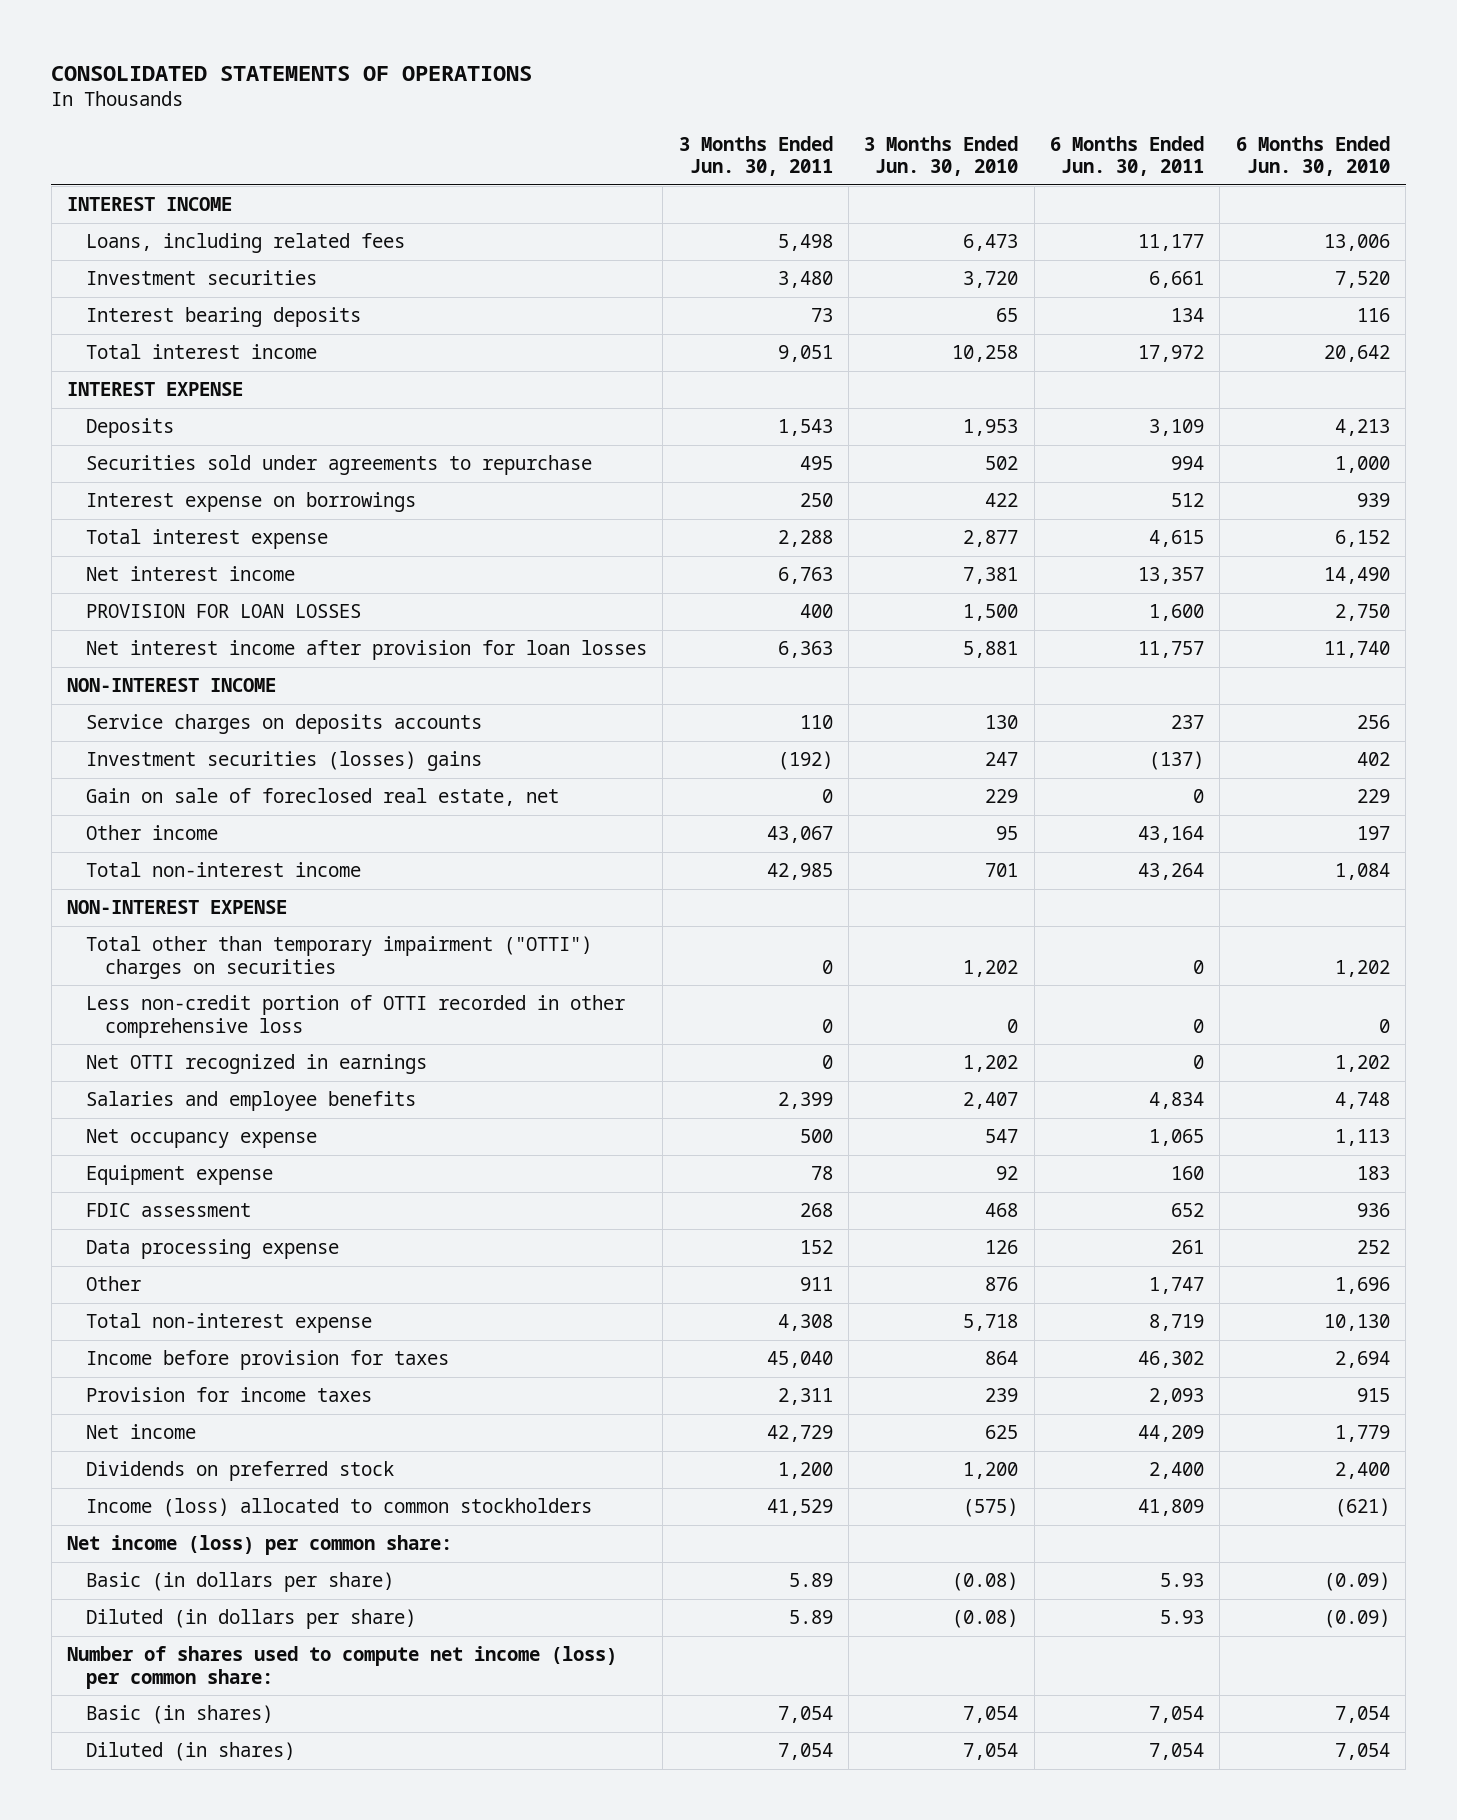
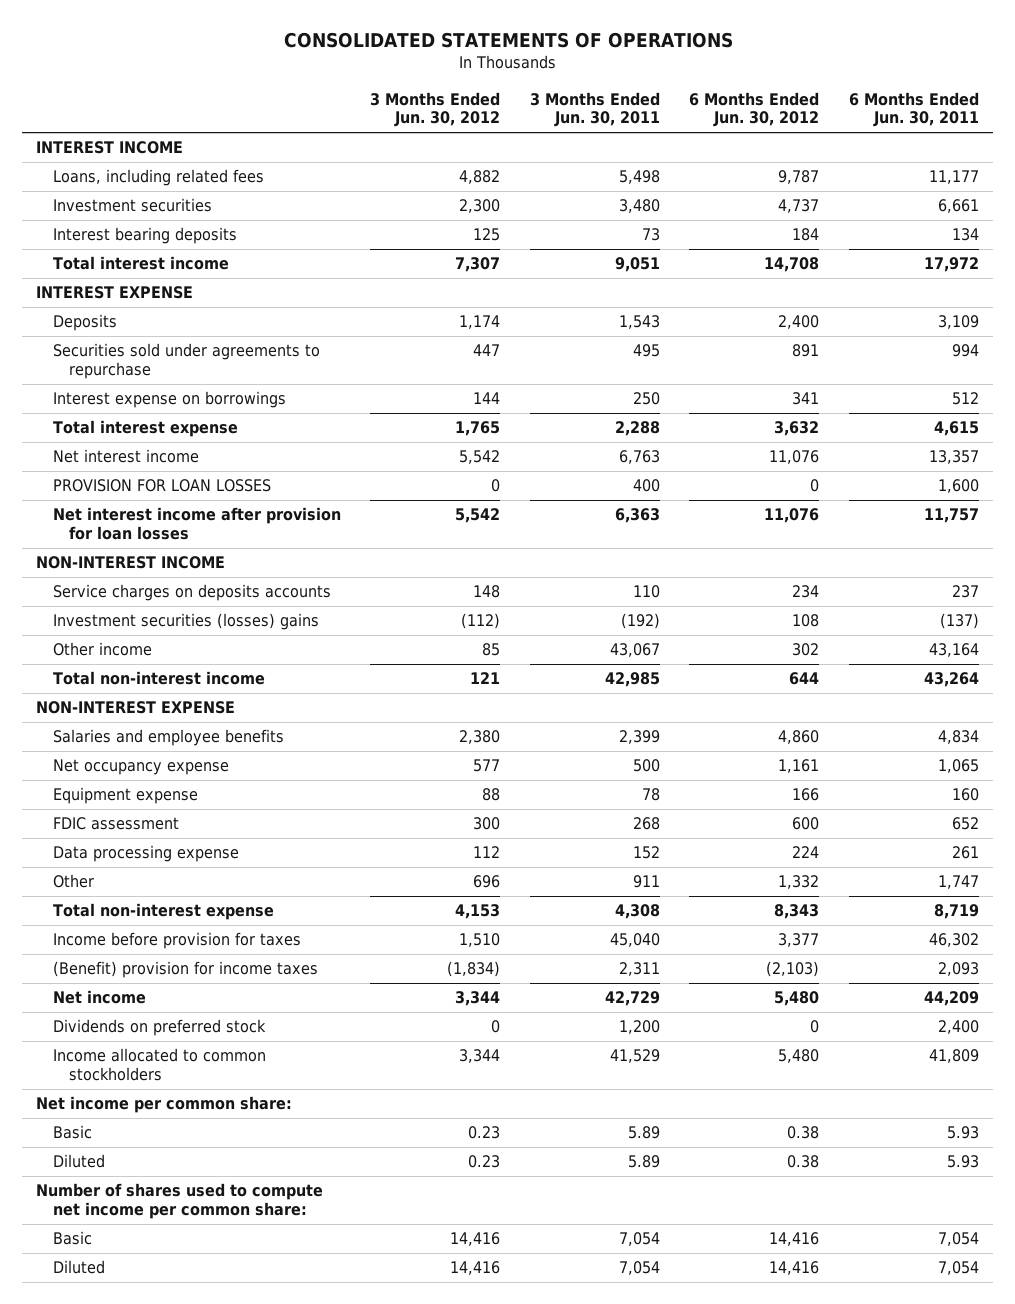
[864,135,1019,177] 3 Months Ended Jun. 30, 2010 -> none
[1235,135,1390,177] 6 Months Ended Jun. 30, 2010 -> none
none -> [370,91,501,128] 3 Months Ended Jun. 30, 2012
none -> [689,91,820,128] 6 Months Ended Jun. 30, 2012
[86,788,560,807] Gain on sale of foreclosed real estate, net -> none
[86,936,593,979] Total other than temporary impairment ("OTTI") charges on securities -> none
[86,995,626,1038] Less non-credit portion of OTTI recorded in other comprehensive loss -> none
[86,1054,428,1075] Net OTTI recognized in earnings -> none
[86,1387,373,1403] Provision for income taxes -> [52,961,318,979] (Benefit) provision for income taxes
[86,1498,593,1518] Income (loss) allocated to common stockholders -> [52,1048,266,1082] Income allocated to common stockholders
[66,1535,452,1556] Net income (loss) per common share: -> [36,1096,293,1114] Net income per common share:
[86,1572,395,1593] Basic (in dollars per share) -> [52,1125,92,1140] Basic
[86,1609,417,1630] Diluted (in dollars per share) -> [52,1154,105,1169] Diluted
[66,1646,617,1689] Number of shares used to compute net income (loss) per common share: -> [36,1183,324,1220] Number of shares used to compute net income per common share:
[86,1705,274,1725] Basic (in shares) -> [52,1231,92,1246] Basic
[86,1742,296,1762] Diluted (in shares) -> [52,1260,105,1275] Diluted

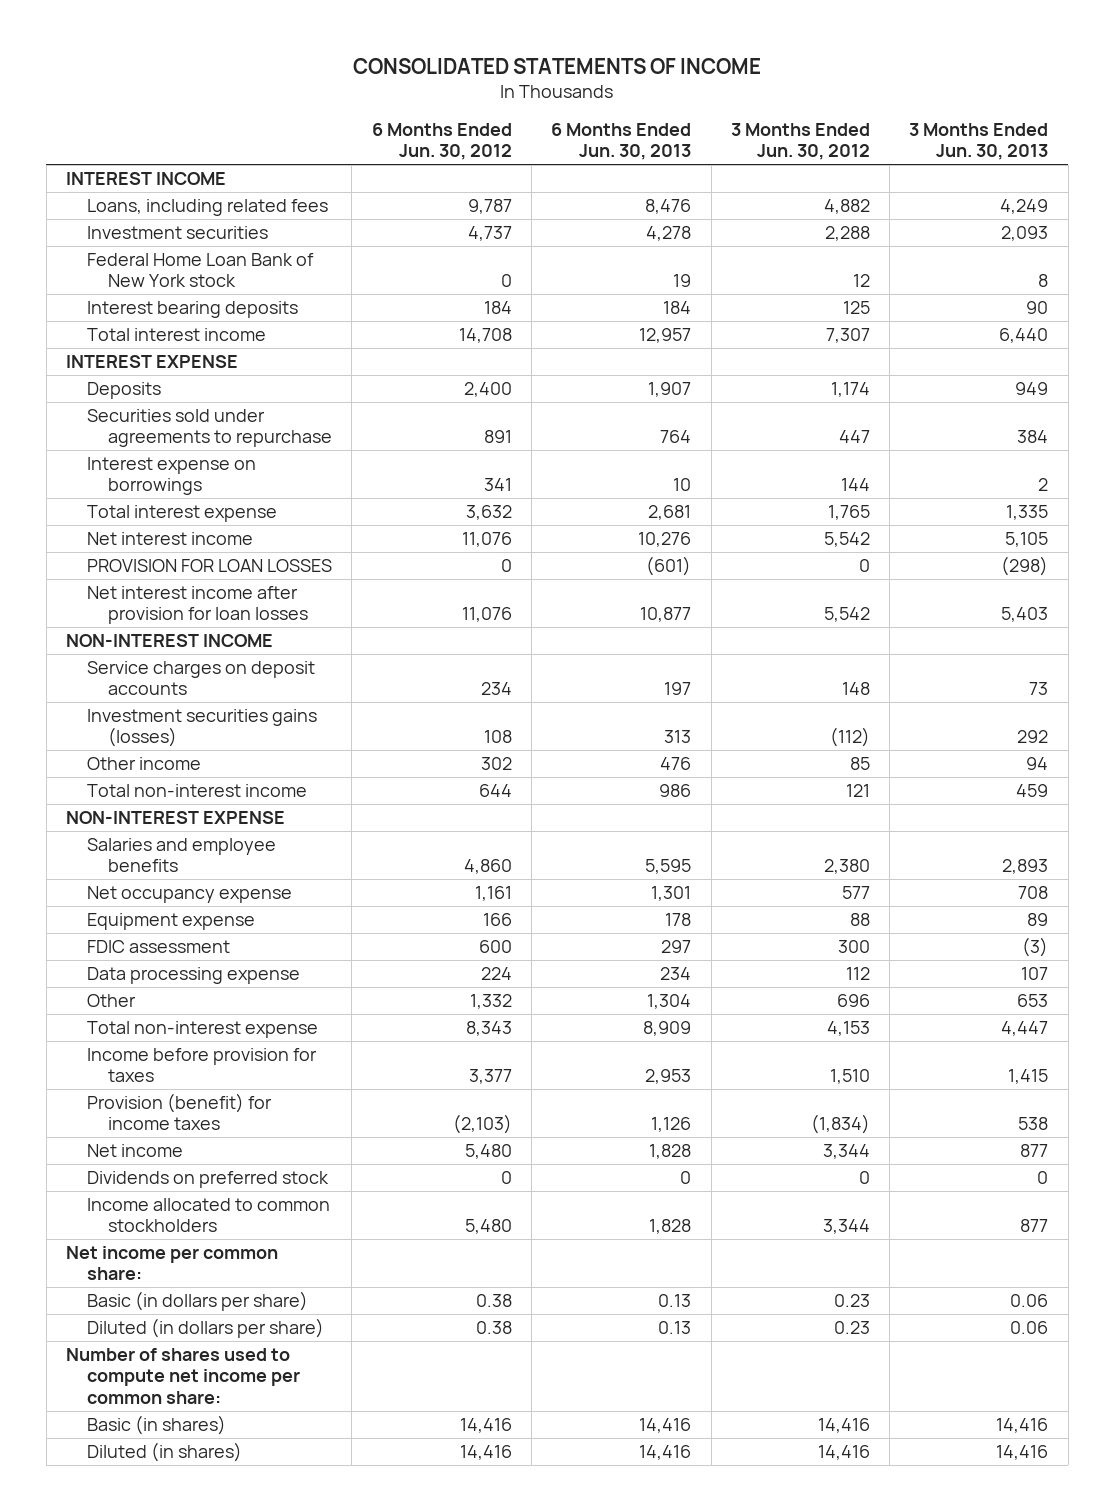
[283,31,733,48] CONSOLIDATED STATEMENTS OF OPERATIONS -> [353,57,762,74] CONSOLIDATED STATEMENTS OF INCOME
[529,91,660,128] 3 Months Ended Jun. 30, 2011 -> none
[848,91,979,128] 6 Months Ended Jun. 30, 2011 -> none
none -> [551,122,692,161] 6 Months Ended Jun. 30, 2013
none -> [909,122,1049,161] 3 Months Ended Jun. 30, 2013
[459,199,501,214] 2,300 -> [824,226,870,242] 2,288
none -> [87,253,315,288] Federal Home Loan Bank of New York stock
[52,584,331,602] Service charges on deposits accounts -> [87,661,316,696] Service charges on deposit accounts
[52,613,319,631] Investment securities (losses) gains -> [87,709,318,748] Investment securities gains (losses)
[52,961,318,979] (Benefit) provision for income taxes -> [87,1093,273,1131] Provision (benefit) for income taxes
[52,1125,92,1140] Basic -> [87,1291,309,1312] Basic (in dollars per share)
[52,1154,105,1169] Diluted -> [87,1318,325,1339] Diluted (in dollars per share)
[52,1231,92,1246] Basic -> [87,1415,227,1436] Basic (in shares)
[52,1260,105,1275] Diluted -> [87,1442,243,1463] Diluted (in shares)

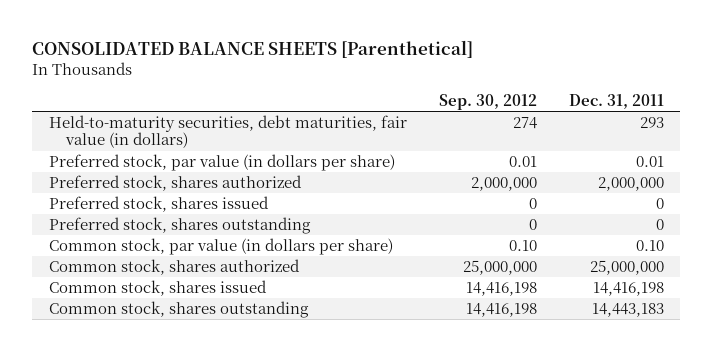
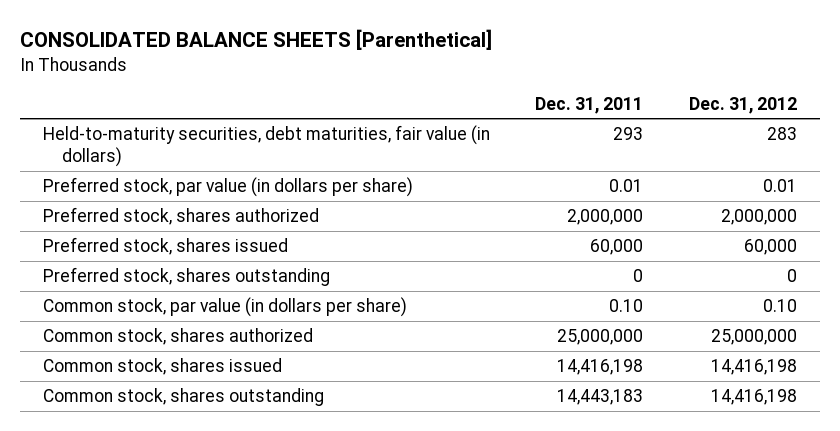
[438,94,537,111] Sep. 30, 2012 -> none
none -> [689,96,798,114] Dec. 31, 2012
[656,197,665,209] 0 -> [590,239,644,256] 60,000

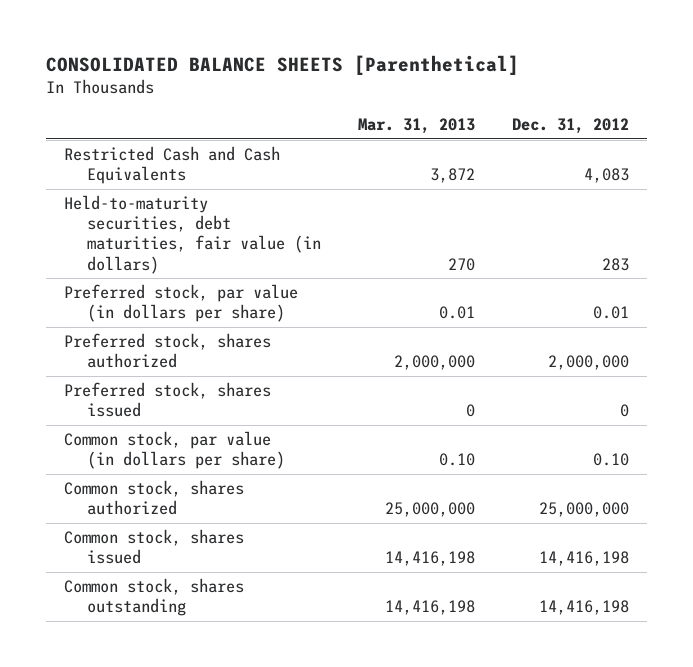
[535,96,644,114] Dec. 31, 2011 -> none
none -> [357,117,475,134] Mar. 31, 2013
none -> [64,146,281,185] Restricted Cash and Cash Equivalents
[42,267,330,287] Preferred stock, shares outstanding -> none
[744,239,798,256] 60,000 -> [619,404,629,418] 0

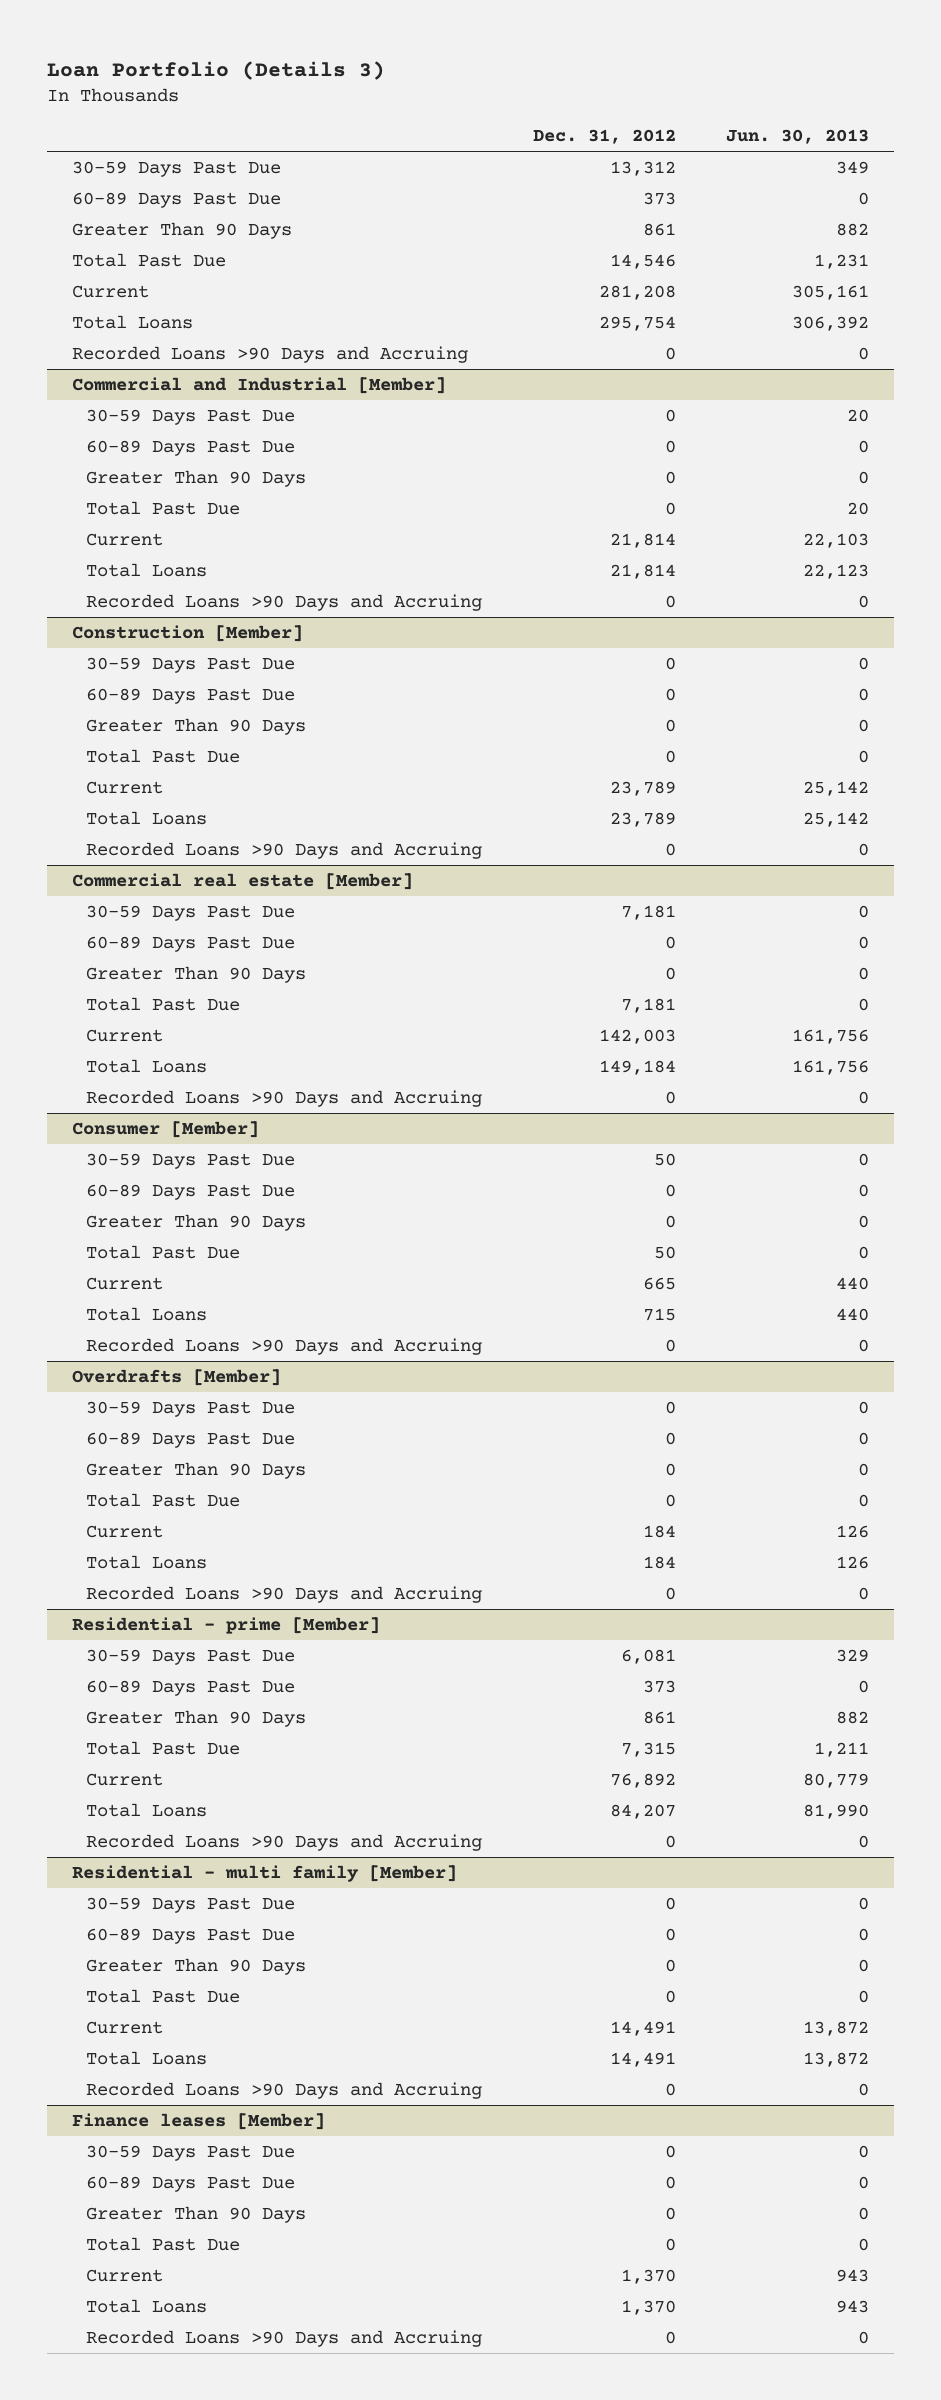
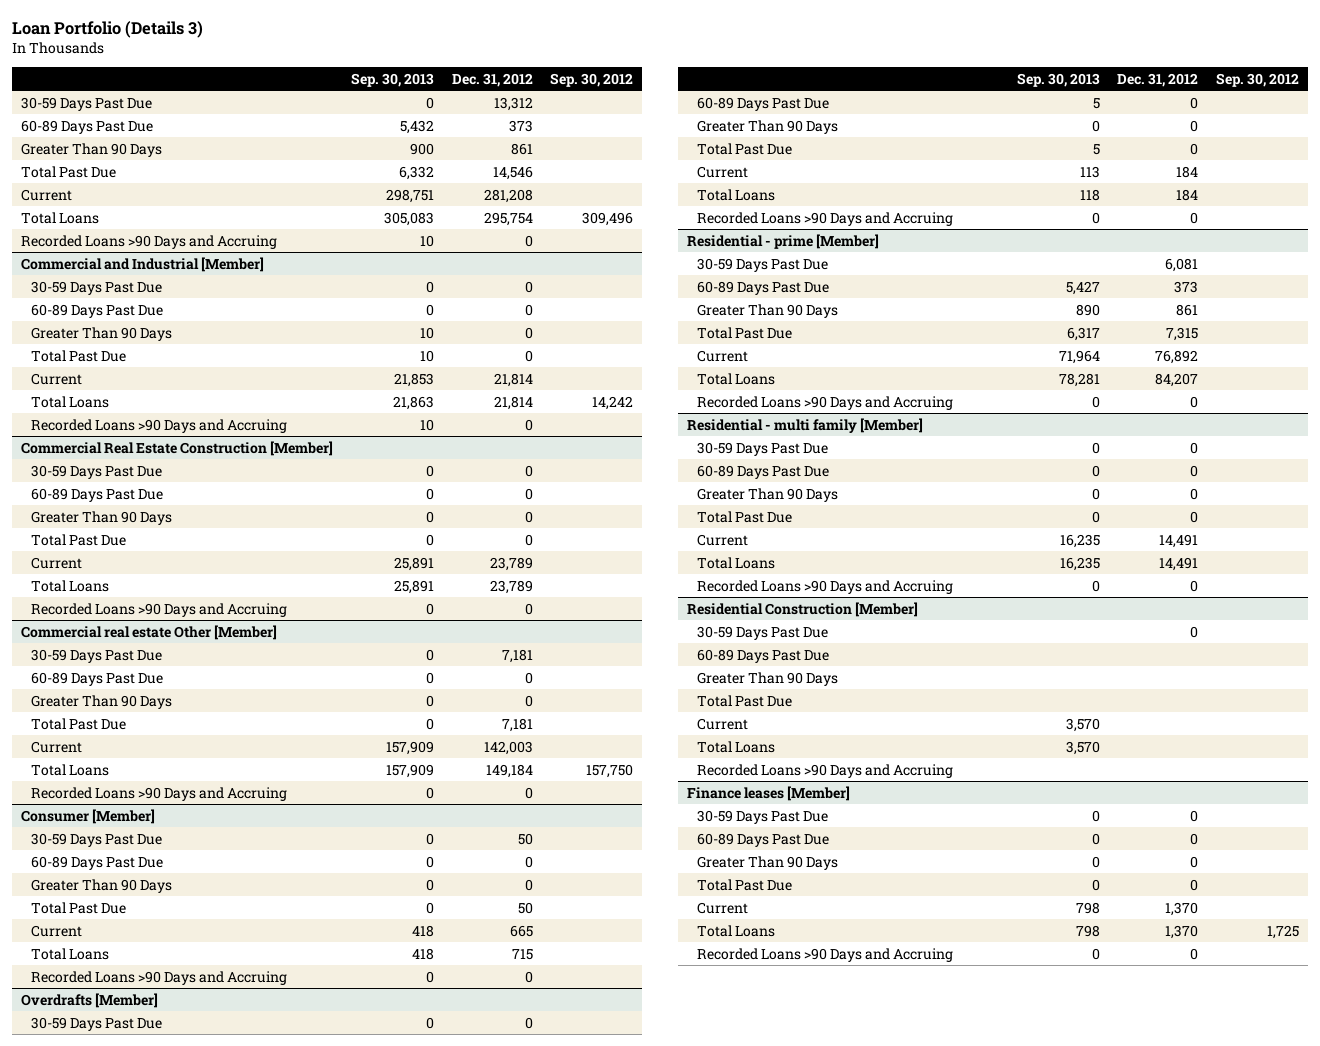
[726,129,870,145] Jun. 30, 2013 -> none
none -> [350,72,434,87] Sep. 30, 2013
none -> [550,72,634,87] Sep. 30, 2012
[71,625,303,643] Construction [Member] -> none
none -> [20,440,333,456] Commercial Real Estate Construction [Member]
[71,873,413,891] Commercial real estate [Member] -> [20,624,277,640] Commercial real estate Other [Member]
none -> [686,601,918,617] Residential Construction [Member]
none -> [697,625,829,640] 30-59 Days Past Due
none -> [697,648,830,663] 60-89 Days Past Due
none -> [697,671,839,686] Greater Than 90 Days
none -> [697,694,793,707] Total Past Due
none -> [697,717,749,730] Current
none -> [697,740,776,753] Total Loans
none -> [697,763,954,778] Recorded Loans >90 Days and Accruing

